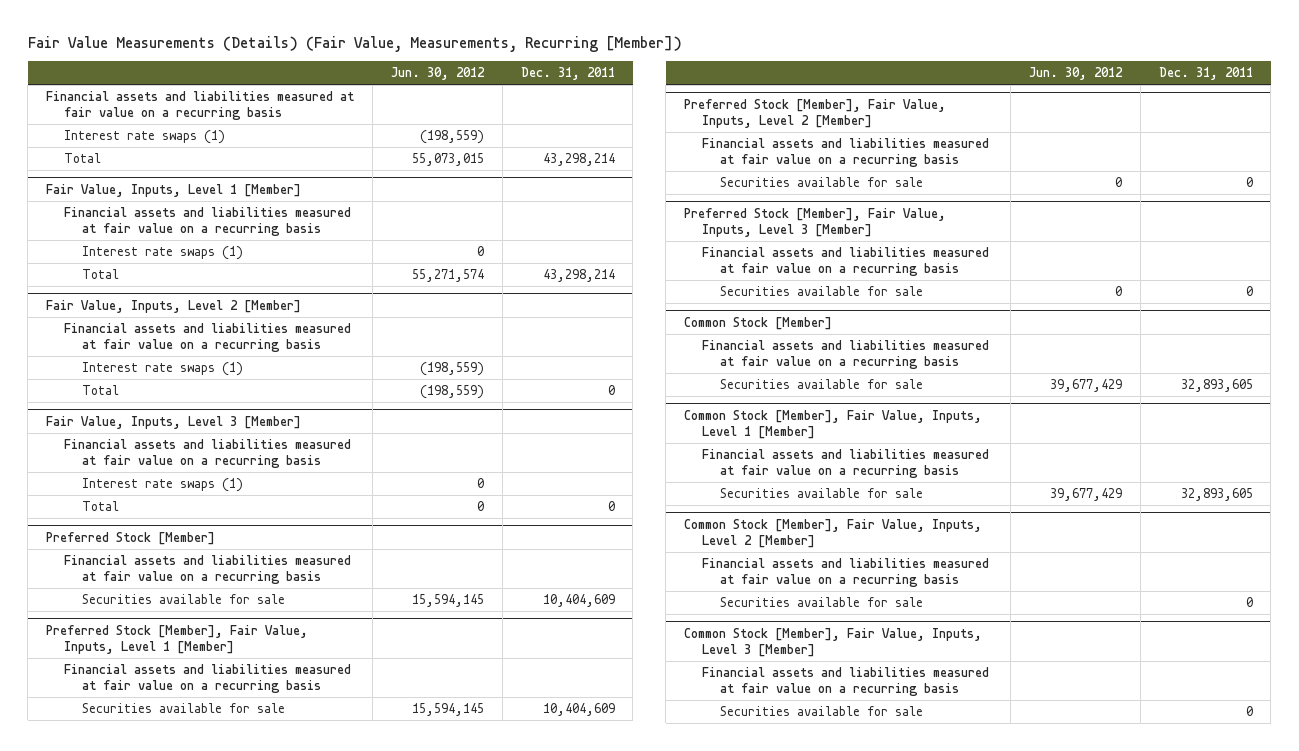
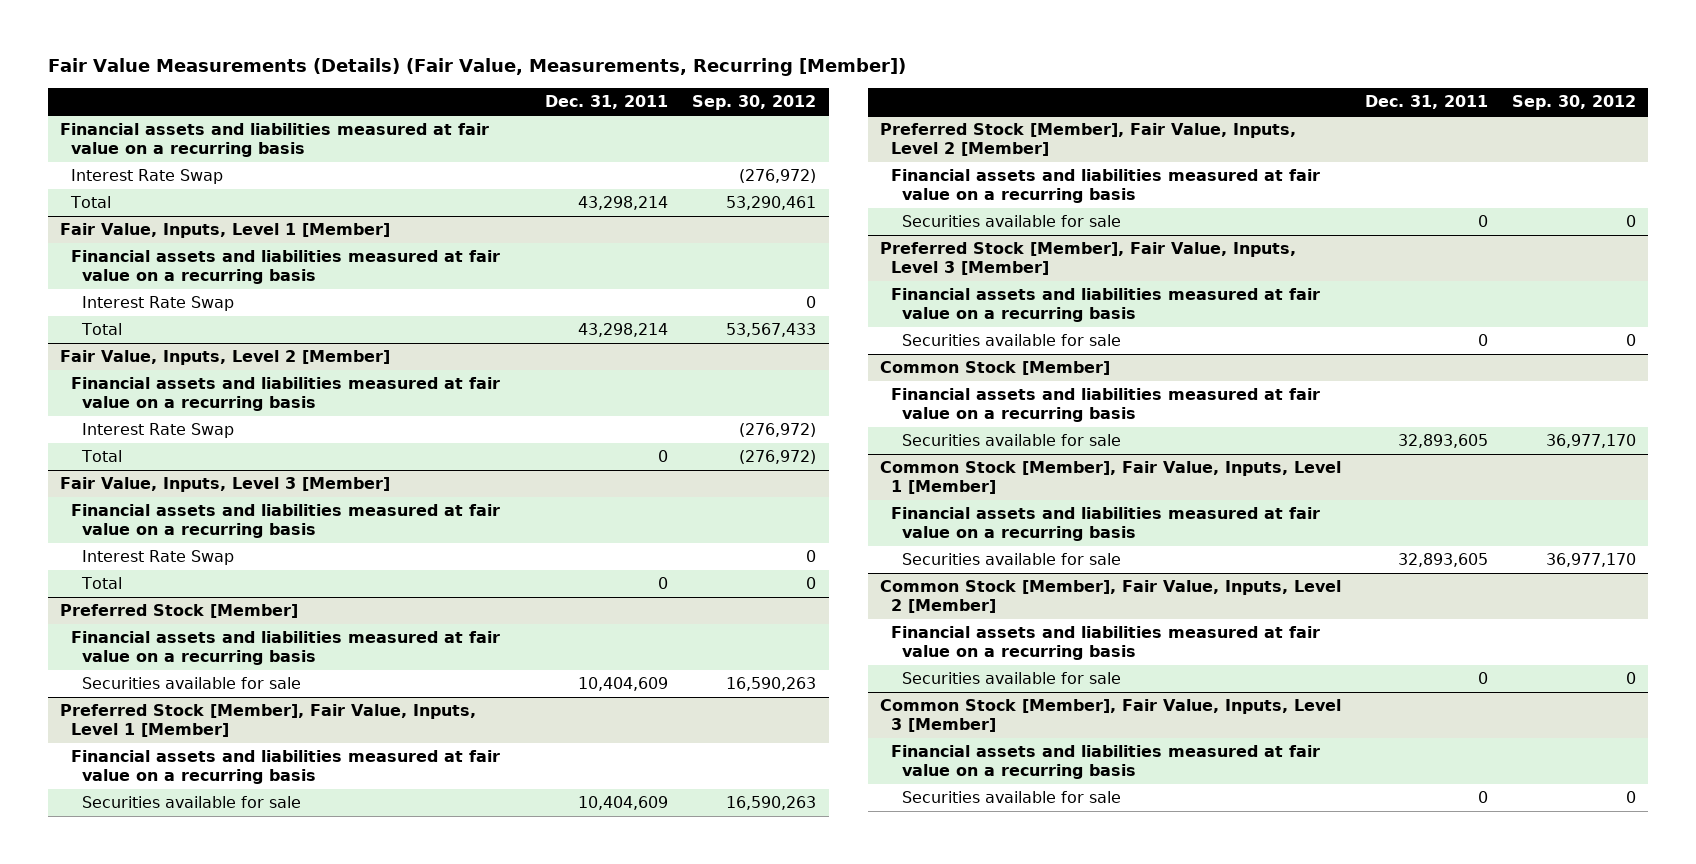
[390,67,485,81] Jun. 30, 2012 -> none
none -> [692,95,817,111] Sep. 30, 2012
[64,130,226,145] Interest rate swaps (1) -> [71,169,224,185] Interest Rate Swap
[82,246,244,261] Interest rate swaps (1) -> [82,296,235,312] Interest Rate Swap
[82,362,244,377] Interest rate swaps (1) -> [82,423,235,439] Interest Rate Swap
[82,478,244,493] Interest rate swaps (1) -> [82,550,235,566] Interest Rate Swap

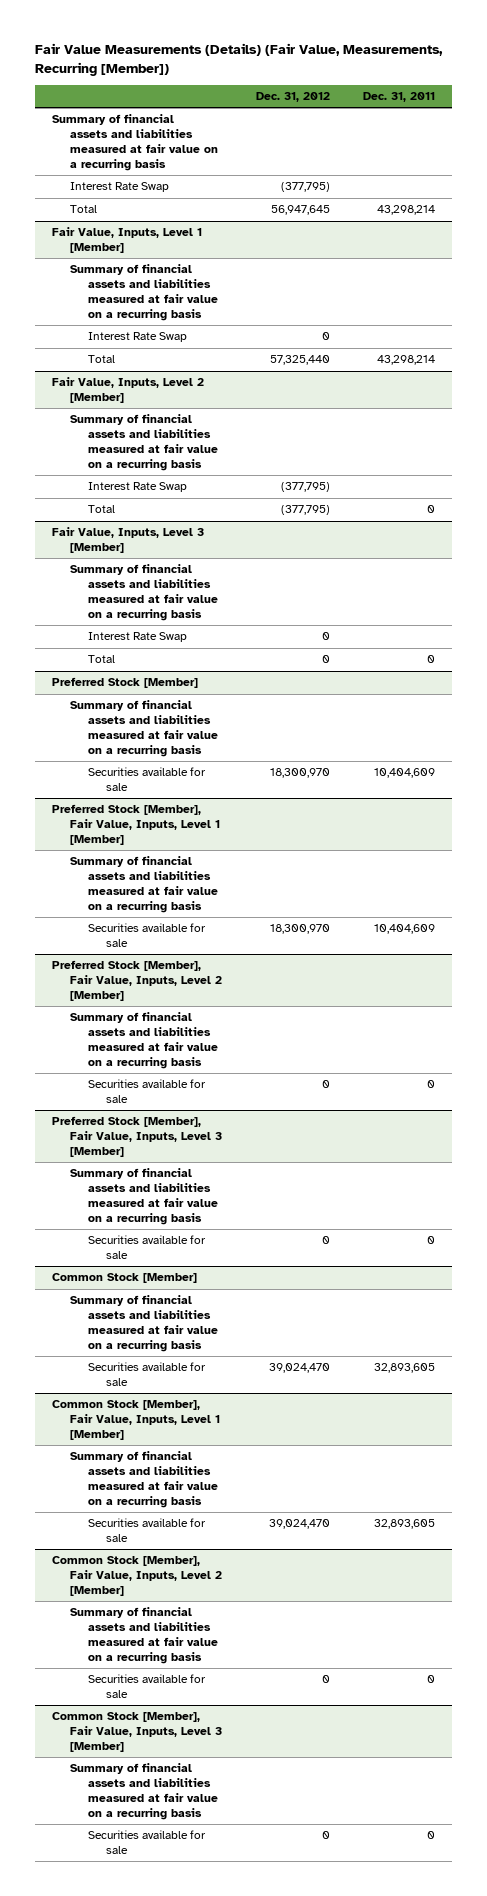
[692,95,817,111] Sep. 30, 2012 -> none
none -> [255,91,330,102] Dec. 31, 2012
[60,123,490,157] Financial assets and liabilities measured at fair value on a recurring basis -> [52,114,219,172] Summary of financial assets and liabilities measured at fair value on a recurring basis
[71,250,501,284] Financial assets and liabilities measured at fair value on a recurring basis -> [70,264,219,322] Summary of financial assets and liabilities measured at fair value on a recurring basis
[71,377,501,411] Financial assets and liabilities measured at fair value on a recurring basis -> [70,414,219,472] Summary of financial assets and liabilities measured at fair value on a recurring basis
[71,504,501,538] Financial assets and liabilities measured at fair value on a recurring basis -> [70,564,219,622] Summary of financial assets and liabilities measured at fair value on a recurring basis
[71,631,501,665] Financial assets and liabilities measured at fair value on a recurring basis -> [70,700,219,758] Summary of financial assets and liabilities measured at fair value on a recurring basis
[71,750,501,784] Financial assets and liabilities measured at fair value on a recurring basis -> [70,856,219,914] Summary of financial assets and liabilities measured at fair value on a recurring basis
[890,169,1320,203] Financial assets and liabilities measured at fair value on a recurring basis -> [70,1012,219,1070] Summary of financial assets and liabilities measured at fair value on a recurring basis
[890,288,1320,322] Financial assets and liabilities measured at fair value on a recurring basis -> [70,1168,219,1226] Summary of financial assets and liabilities measured at fair value on a recurring basis
[890,388,1320,422] Financial assets and liabilities measured at fair value on a recurring basis -> [70,1295,219,1353] Summary of financial assets and liabilities measured at fair value on a recurring basis
[890,507,1320,541] Financial assets and liabilities measured at fair value on a recurring basis -> [70,1451,219,1509] Summary of financial assets and liabilities measured at fair value on a recurring basis
[890,626,1320,660] Financial assets and liabilities measured at fair value on a recurring basis -> [70,1607,219,1665] Summary of financial assets and liabilities measured at fair value on a recurring basis
[890,745,1320,779] Financial assets and liabilities measured at fair value on a recurring basis -> [70,1763,219,1821] Summary of financial assets and liabilities measured at fair value on a recurring basis

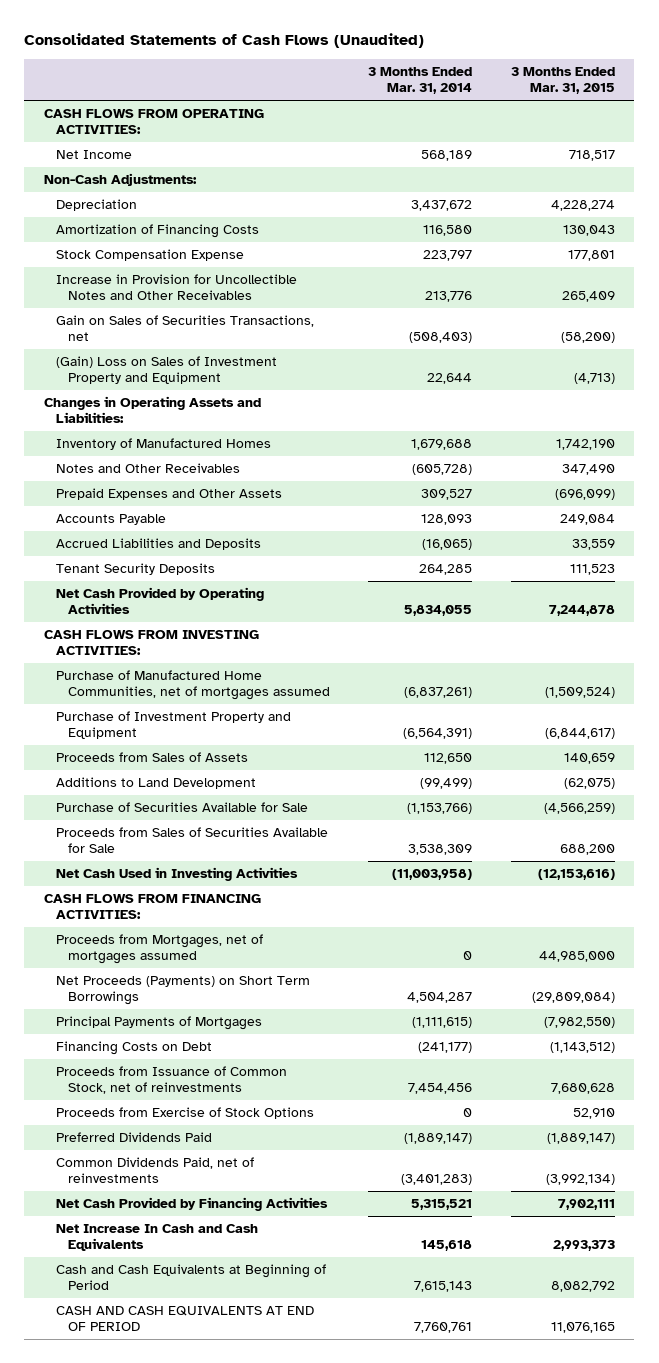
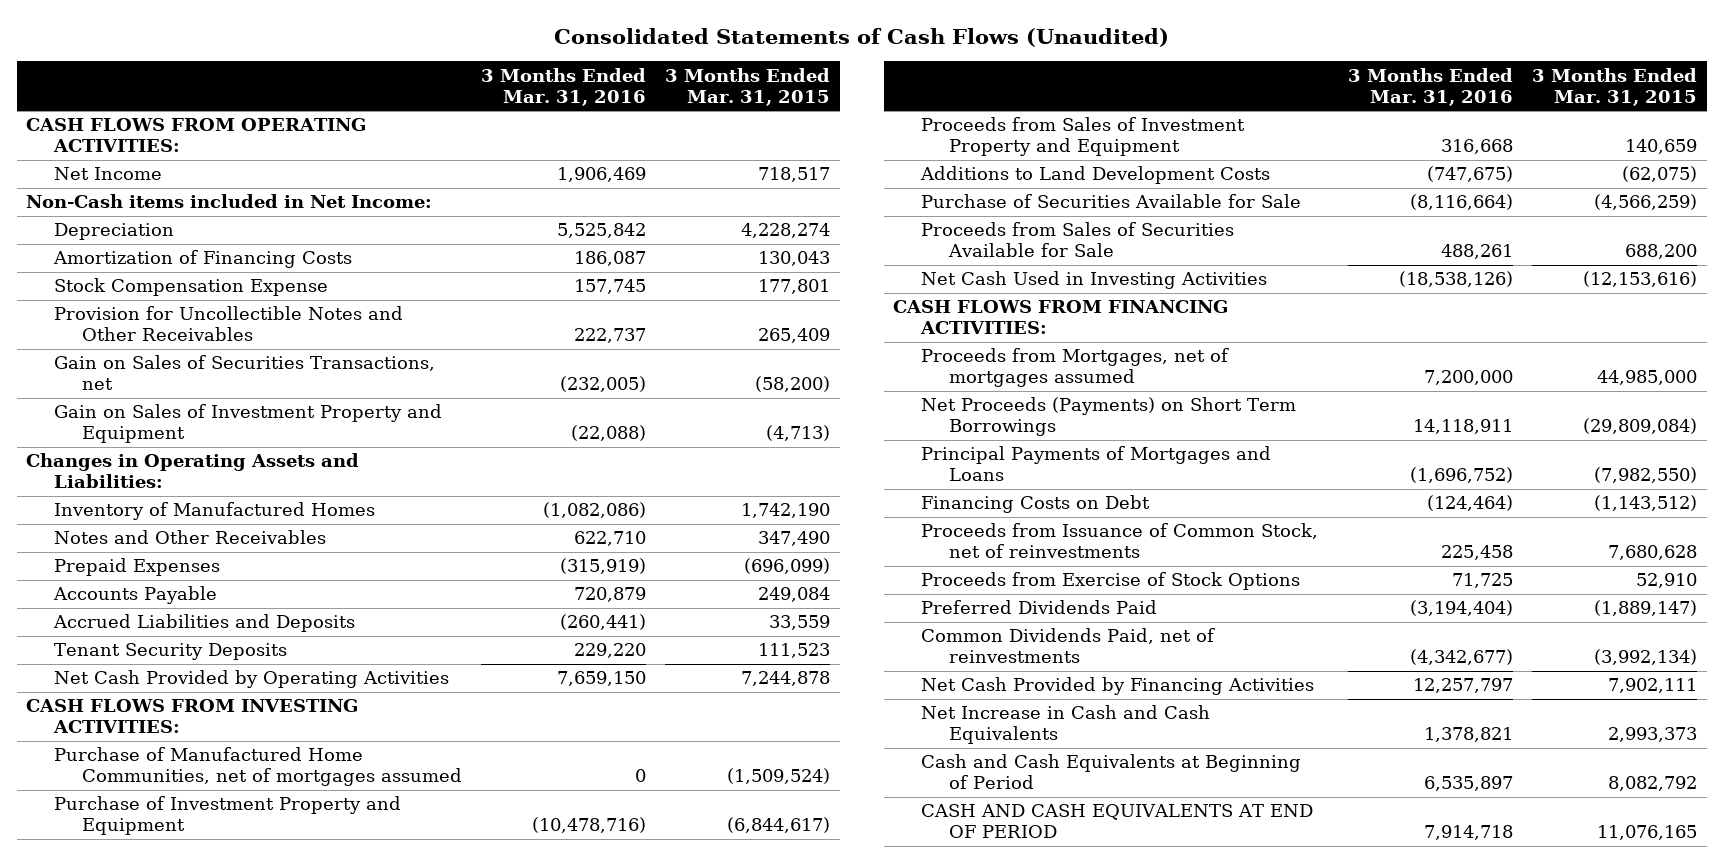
[368,66,473,95] 3 Months Ended Mar. 31, 2014 -> none
none -> [481,67,647,106] 3 Months Ended Mar. 31, 2016
[43,173,197,187] Non-Cash Adjustments: -> [26,194,433,209] Non-Cash items included in Net Income:
[55,274,297,301] Increase in Provision for Uncollectible Notes and Other Receivables -> [54,306,404,342] Provision for Uncollectible Notes and Other Receivables
[55,356,277,385] (Gain) Loss on Sales of Investment Property and Equipment -> [54,404,443,444] Gain on Sales of Investment Property and Equipment
[55,488,282,501] Prepaid Expenses and Other Assets -> [54,558,221,577] Prepaid Expenses
[55,752,248,763] Proceeds from Sales of Assets -> [921,117,1246,157] Proceeds from Sales of Investment Property and Equipment
[55,777,256,790] Additions to Land Development -> [920,166,1271,185] Additions to Land Development Costs
[55,1016,262,1031] Principal Payments of Mortgages -> [921,446,1272,482] Principal Payments of Mortgages and Loans
[55,1224,258,1252] Net Increase In Cash and Cash Equivalents -> [921,705,1211,745] Net Increase in Cash and Cash Equivalents

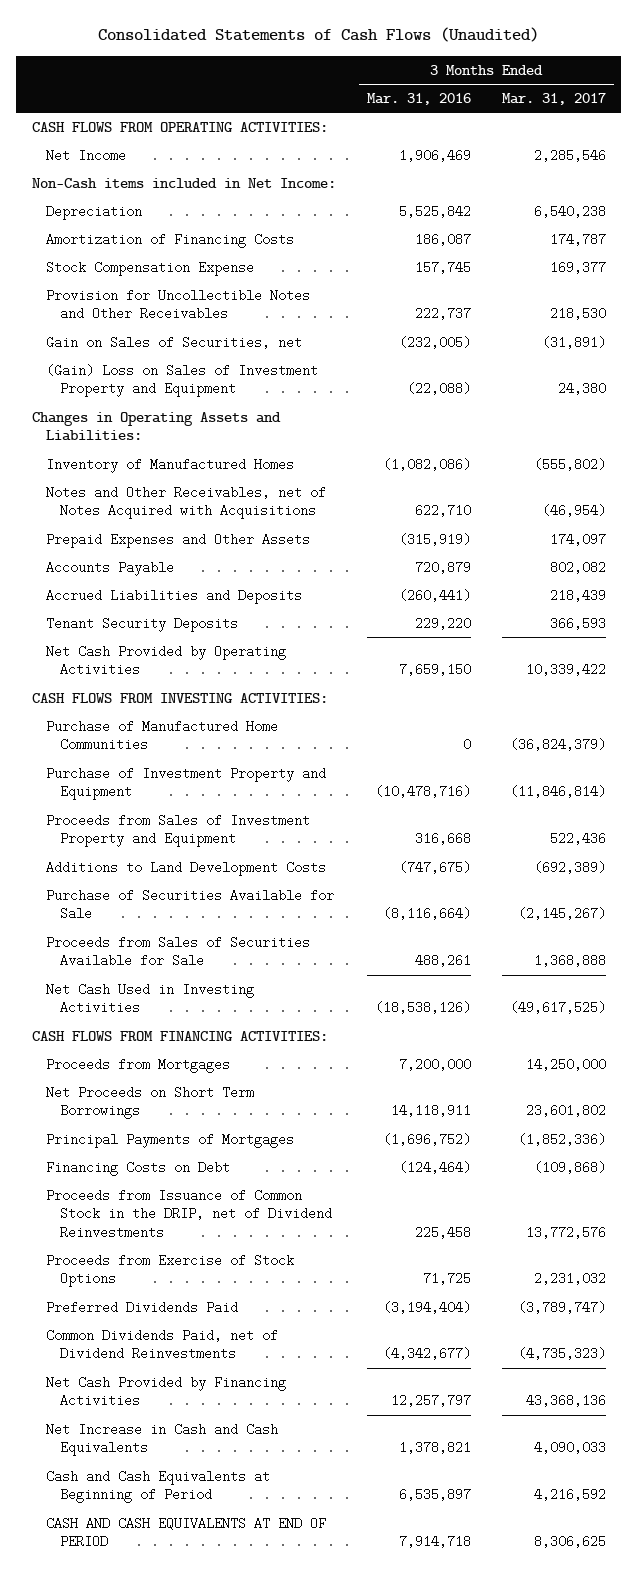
[665,67,831,106] 3 Months Ended Mar. 31, 2015 -> none
none -> [501,92,606,105] Mar. 31, 2017
[54,355,436,391] Gain on Sales of Securities Transactions, net -> [45,335,302,349] Gain on Sales of Securities, net
[54,404,443,444] Gain on Sales of Investment Property and Equipment -> [45,363,318,398] (Gain) Loss on Sales of Investment Property and Equipment
[54,530,327,545] Notes and Other Receivables -> [45,485,326,520] Notes and Other Receivables, net of Notes Acquired with Acquisitions
[54,558,221,577] Prepaid Expenses -> [45,532,310,548] Prepaid Expenses and Other Assets
[54,747,462,787] Purchase of Manufactured Home Communities, net of mortgages assumed -> [45,719,278,752] Purchase of Manufactured Home Communities
[921,348,1230,388] Proceeds from Mortgages, net of mortgages assumed -> [45,1057,230,1073] Proceeds from Mortgages
[921,397,1297,437] Net Proceeds (Payments) on Short Term Borrowings -> [45,1085,254,1120] Net Proceeds on Short Term Borrowings
[921,446,1272,482] Principal Payments of Mortgages and Loans -> [45,1132,294,1148] Principal Payments of Mortgages
[921,523,1319,559] Proceeds from Issuance of Common Stock, net of reinvestments -> [45,1188,332,1240] Proceeds from Issuance of Common Stock in the DRIP, net of Dividend Reinvestments
[921,628,1216,664] Common Dividends Paid, net of reinvestments -> [45,1328,278,1361] Common Dividends Paid, net of Dividend Reinvestments

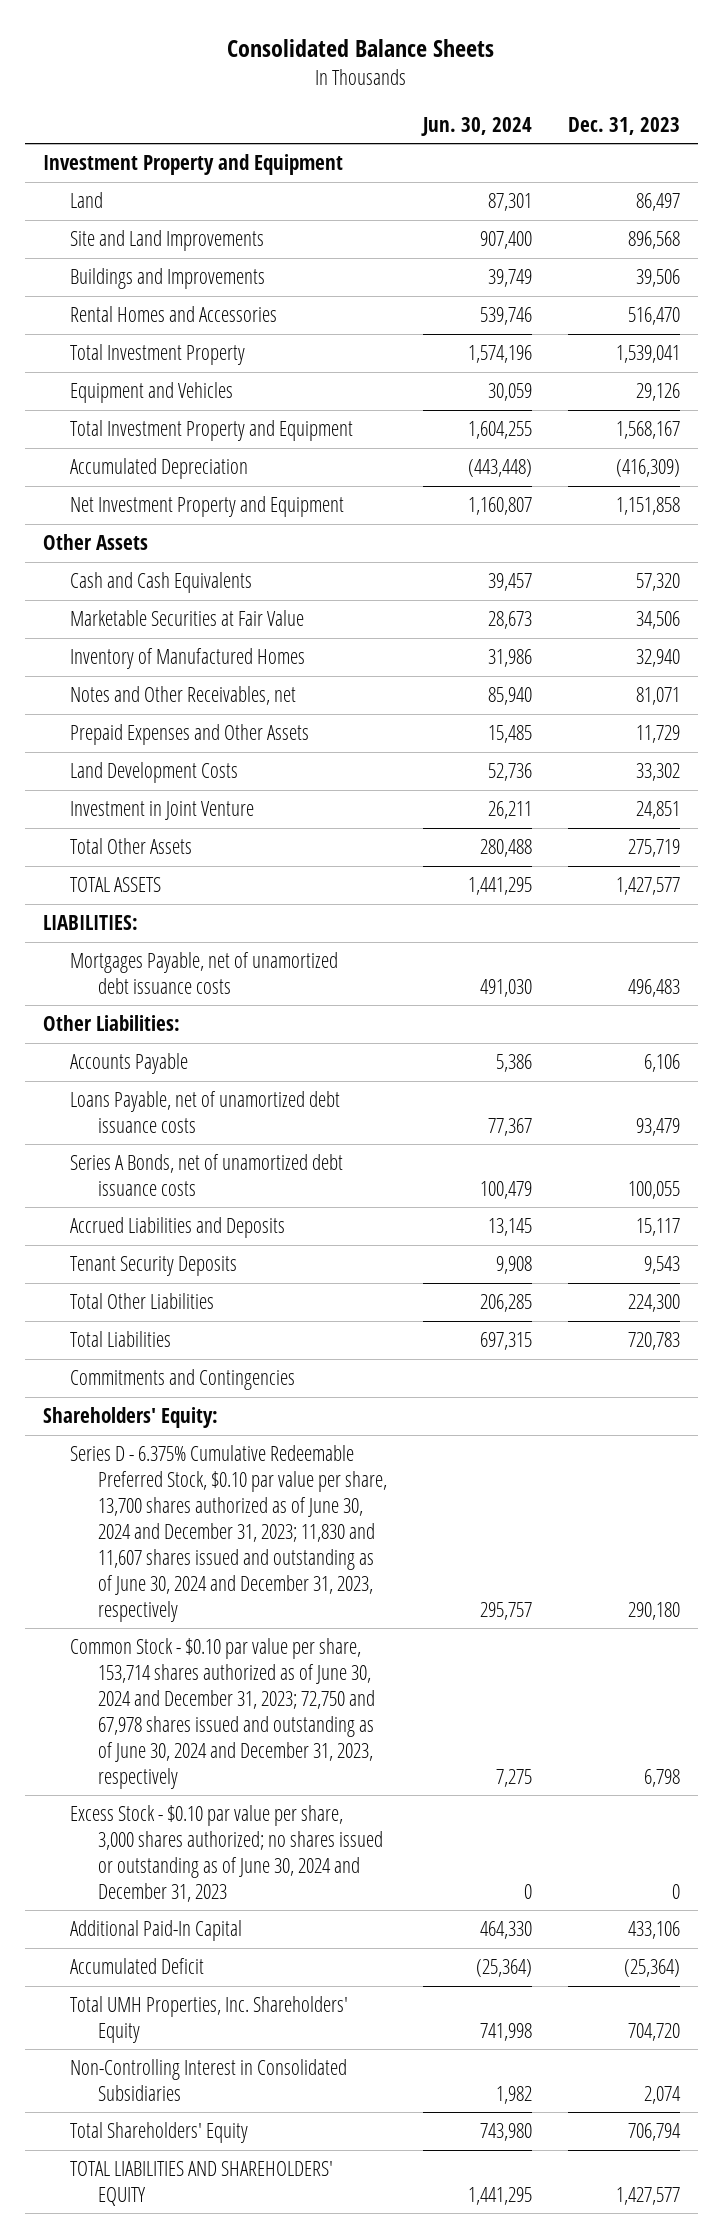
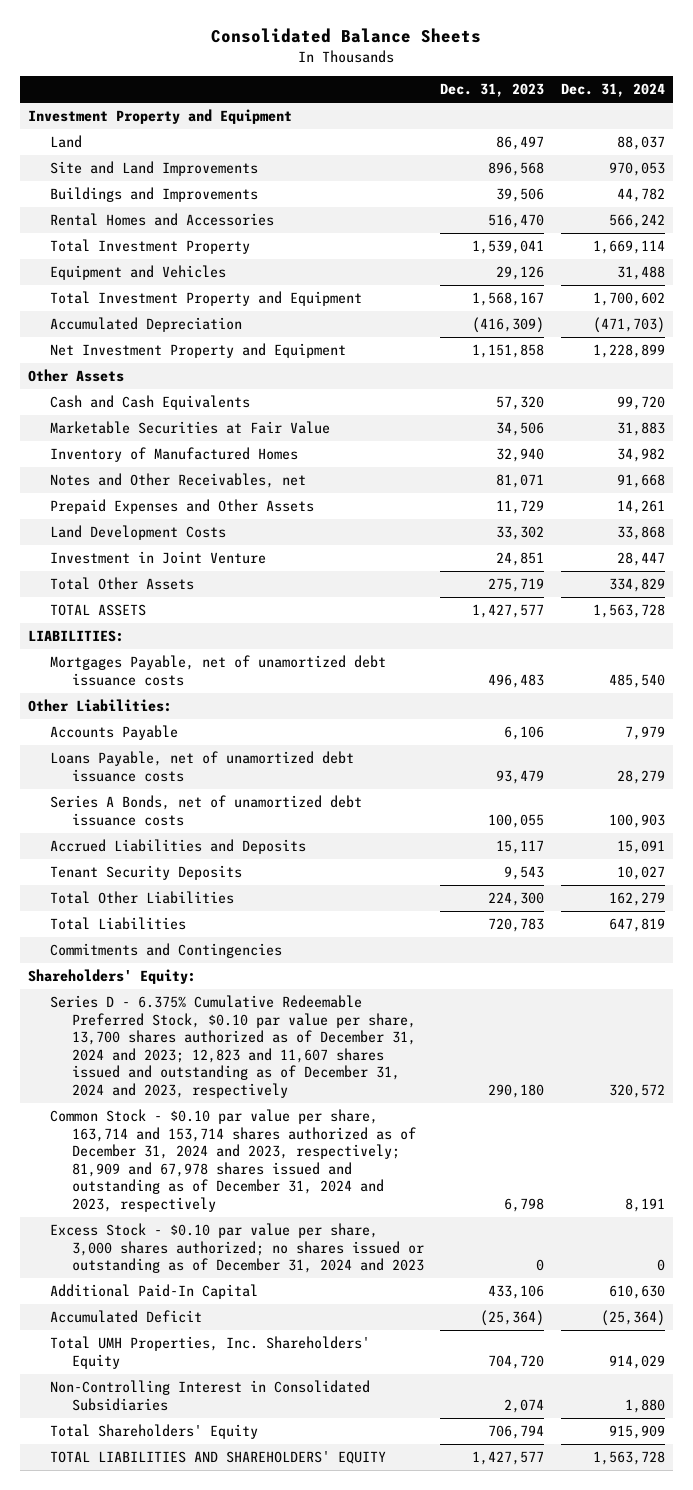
[421,116,533,136] Jun. 30, 2024 -> none
none -> [560,83,665,98] Dec. 31, 2024
[70,1445,388,1622] Series D - 6.375% Cumulative Redeemable Preferred Stock, $0.10 par value per share, 13,700 shares authorized as of June 30, 2024 and December 31, 2023; 11,830 and 11,607 shares issued and outstanding as of June 30, 2024 and December 31, 2023, respectively -> [49,995,416,1098] Series D - 6.375% Cumulative Redeemable Preferred Stock, $0.10 par value per share, 13,700 shares authorized as of December 31, 2024 and 2023; 12,823 and 11,607 shares issued and outstanding as of December 31, 2024 and 2023, respectively
[70,1638,376,1789] Common Stock - $0.10 par value per share, 153,714 shares authorized as of June 30, 2024 and December 31, 2023; 72,750 and 67,978 shares issued and outstanding as of June 30, 2024 and December 31, 2023, respectively -> [49,1109,416,1212] Common Stock - $0.10 par value per share, 163,714 and 153,714 shares authorized as of December 31, 2024 and 2023, respectively; 81,909 and 67,978 shares issued and outstanding as of December 31, 2024 and 2023, respectively
[70,1805,384,1902] Excess Stock - $0.10 par value per share, 3,000 shares authorized; no shares issued or outstanding as of June 30, 2024 and December 31, 2023 -> [49,1223,424,1274] Excess Stock - $0.10 par value per share, 3,000 shares authorized; no shares issued or outstanding as of December 31, 2024 and 2023

